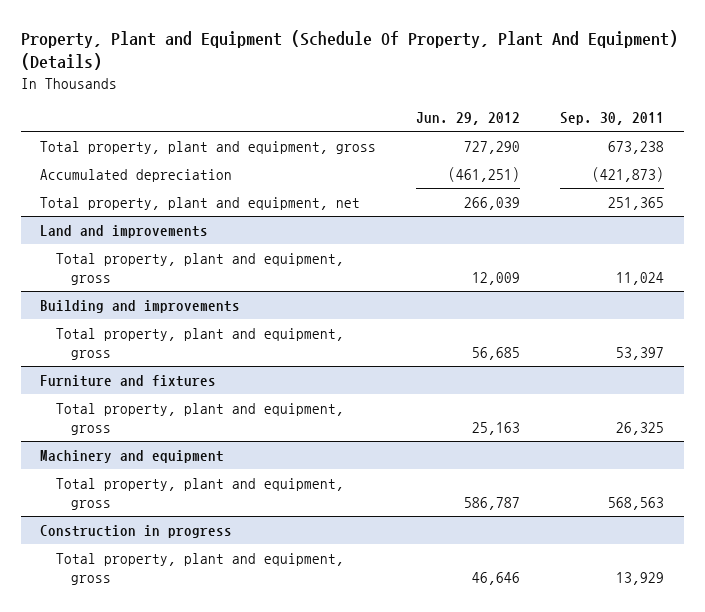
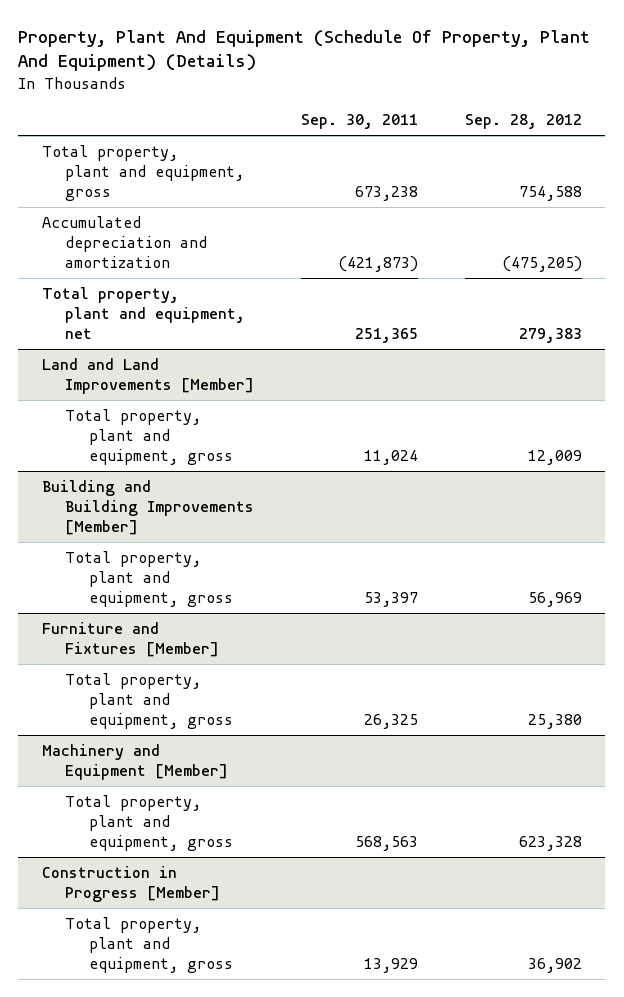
[20,29,678,71] Property, Plant and Equipment (Schedule Of Property, Plant And Equipment) (Details) -> [18,29,591,72] Property, Plant And Equipment (Schedule Of Property, Plant And Equipment) (Details)
[416,111,521,125] Jun. 29, 2012 -> none
none -> [465,114,583,130] Sep. 28, 2012
[40,168,233,182] Accumulated depreciation -> [41,215,208,268] Accumulated depreciation and amortization
[40,224,209,238] Land and improvements -> [41,357,255,394] Land and Land Improvements [Member]
[40,299,241,313] Building and improvements -> [41,479,255,535] Building and Building Improvements [Member]
[40,374,217,387] Furniture and fixtures -> [41,621,220,657] Furniture and Fixtures [Member]
[40,449,225,463] Machinery and equipment -> [41,743,229,780] Machinery and Equipment [Member]
[40,524,233,538] Construction in progress -> [41,865,221,902] Construction in Progress [Member]

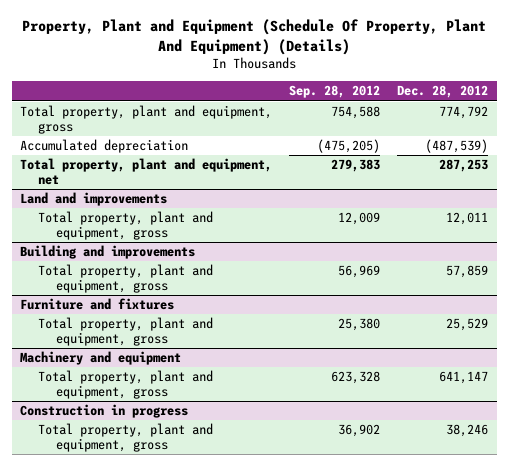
[18,29,591,72] Property, Plant And Equipment (Schedule Of Property, Plant And Equipment) (Details) -> [22,19,487,56] Property, Plant and Equipment (Schedule Of Property, Plant And Equipment) (Details)
[301,114,419,130] Sep. 30, 2011 -> none
none -> [397,85,489,99] Dec. 28, 2012
[41,215,208,268] Accumulated depreciation and amortization -> [20,139,189,154] Accumulated depreciation
[41,357,255,394] Land and Land Improvements [Member] -> [20,192,168,207] Land and improvements
[41,479,255,535] Building and Building Improvements [Member] -> [20,245,196,260] Building and improvements
[41,621,220,657] Furniture and Fixtures [Member] -> [20,298,175,311] Furniture and fixtures
[41,743,229,780] Machinery and Equipment [Member] -> [20,351,182,366] Machinery and equipment
[41,865,221,902] Construction in Progress [Member] -> [20,404,189,419] Construction in progress

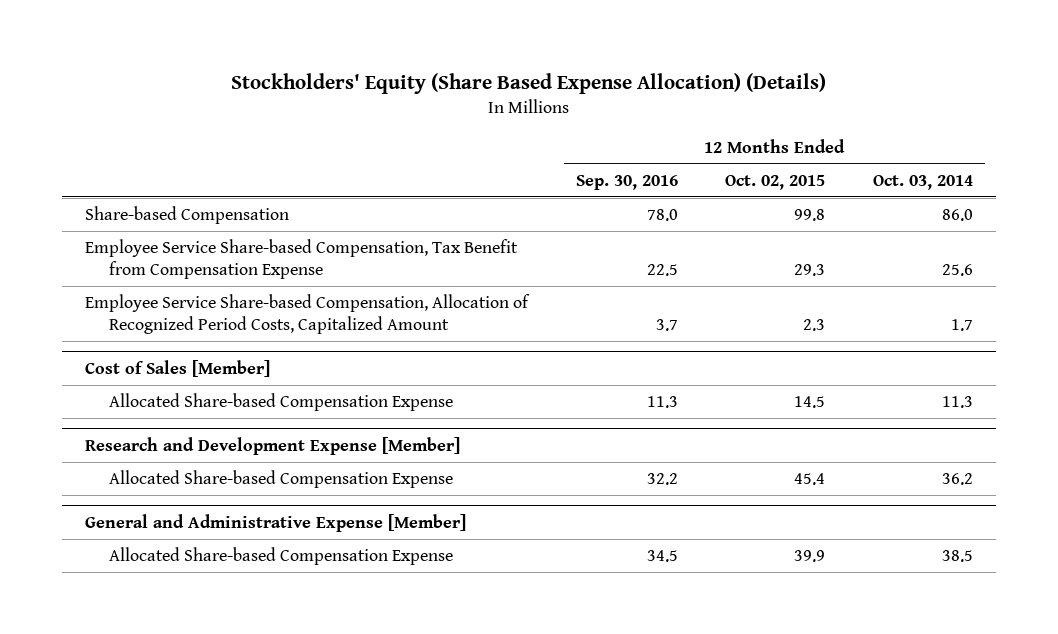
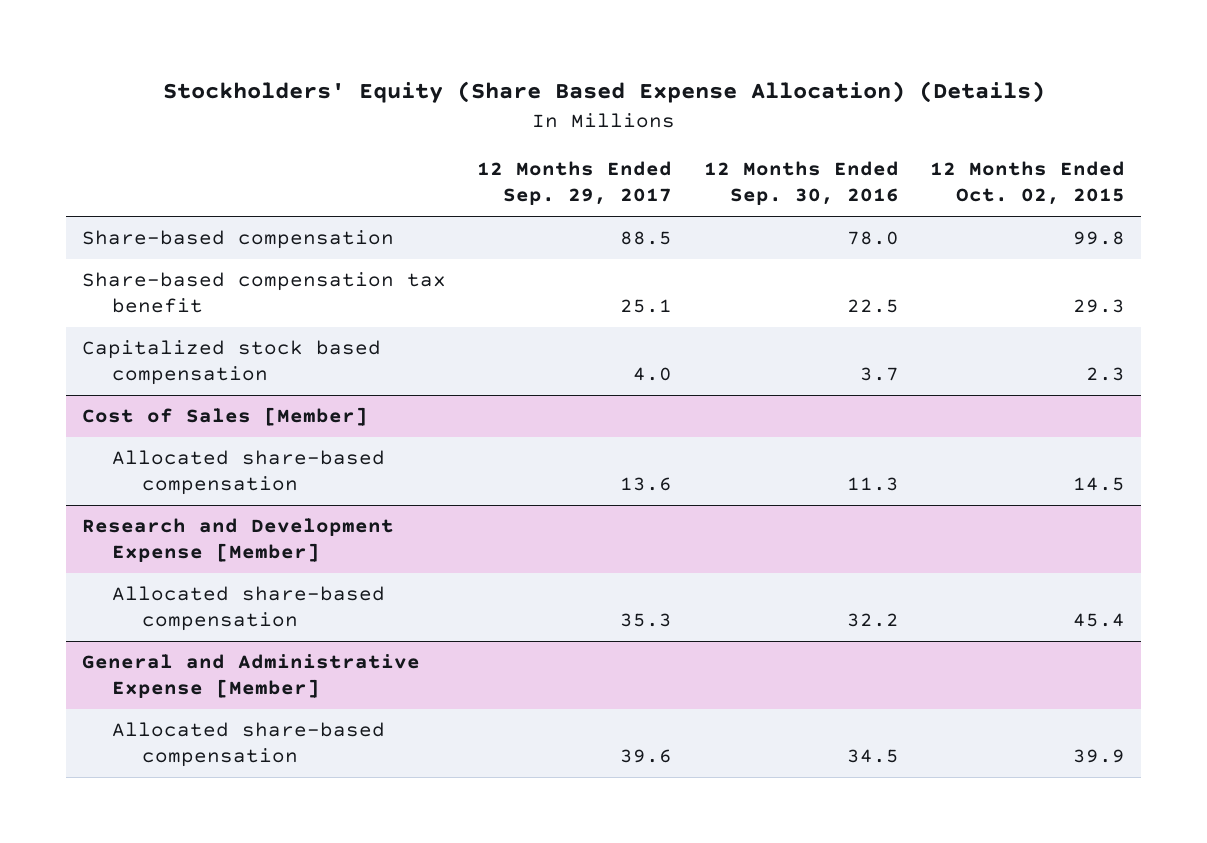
[872,174,973,190] Oct. 03, 2014 -> none
none -> [477,160,673,206] 12 Months Ended Sep. 29, 2017
[85,205,290,224] Share-based Compensation -> [81,230,394,250] Share-based compensation
[85,238,519,279] Employee Service Share-based Compensation, Tax Benefit from Compensation Expense -> [81,272,446,314] Share-based compensation tax benefit
[85,293,531,334] Employee Service Share-based Compensation, Allocation of Recognized Period Costs, Capitalized Amount -> [81,340,381,386] Capitalized stock based compensation
[108,392,453,411] Allocated Share-based Compensation Expense -> [111,450,385,496] Allocated share-based compensation
[108,469,453,488] Allocated Share-based Compensation Expense -> [111,586,385,632] Allocated share-based compensation
[108,546,453,565] Allocated Share-based Compensation Expense -> [111,722,385,768] Allocated share-based compensation

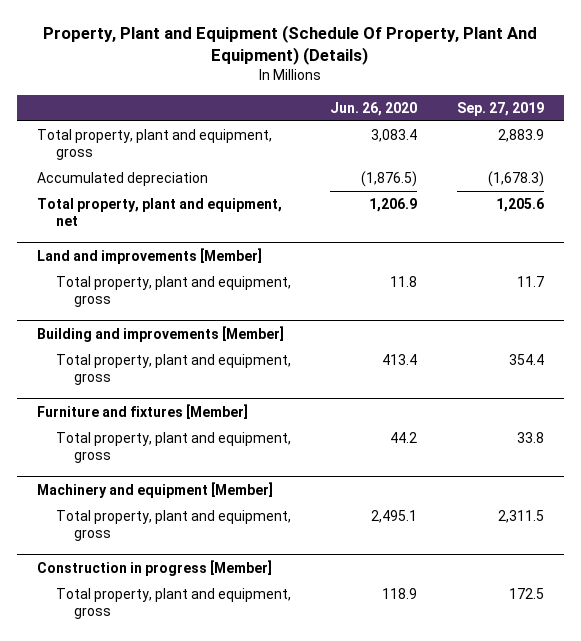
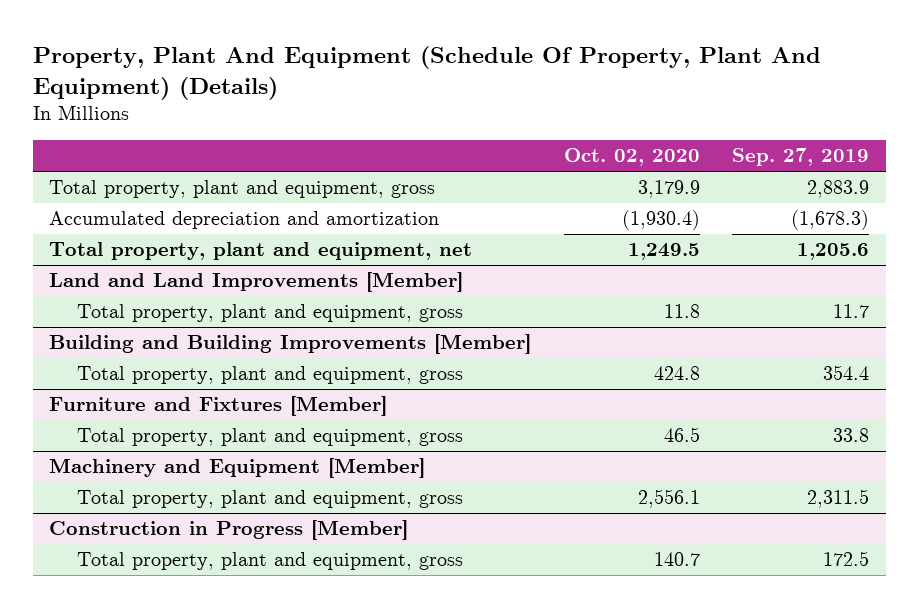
[43,24,538,66] Property, Plant and Equipment (Schedule Of Property, Plant And Equipment) (Details) -> [32,46,821,100] Property, Plant And Equipment (Schedule Of Property, Plant And Equipment) (Details)
[330,101,418,116] Jun. 26, 2020 -> none
none -> [563,148,700,167] Oct. 02, 2020
[36,172,208,187] Accumulated depreciation -> [49,211,440,230] Accumulated depreciation and amortization
[36,247,262,264] Land and improvements [Member] -> [49,272,464,293] Land and Land Improvements [Member]
[36,325,284,342] Building and improvements [Member] -> [49,334,532,355] Building and Building Improvements [Member]
[36,403,248,419] Furniture and fixtures [Member] -> [49,396,388,417] Furniture and Fixtures [Member]
[36,481,273,498] Machinery and equipment [Member] -> [49,458,426,479] Machinery and Equipment [Member]
[36,559,272,576] Construction in progress [Member] -> [49,520,409,541] Construction in Progress [Member]

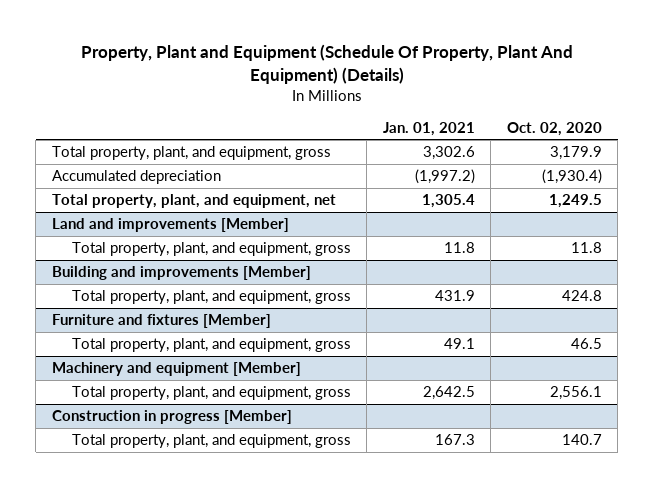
[32,46,821,100] Property, Plant And Equipment (Schedule Of Property, Plant And Equipment) (Details) -> [80,44,573,85] Property, Plant and Equipment (Schedule Of Property, Plant And Equipment) (Details)
[732,148,870,167] Sep. 27, 2019 -> none
none -> [382,121,475,136] Jan. 01, 2021
[49,180,436,199] Total property, plant and equipment, gross -> [51,146,331,161] Total property, plant, and equipment, gross
[49,211,440,230] Accumulated depreciation and amortization -> [51,170,221,185] Accumulated depreciation
[49,242,473,261] Total property, plant and equipment, net -> [51,194,336,209] Total property, plant, and equipment, net
[49,272,464,293] Land and Land Improvements [Member] -> [51,218,289,233] Land and improvements [Member]
[76,304,463,323] Total property, plant and equipment, gross -> [71,242,351,257] Total property, plant, and equipment, gross
[49,334,532,355] Building and Building Improvements [Member] -> [51,266,311,281] Building and improvements [Member]
[76,366,463,385] Total property, plant and equipment, gross -> [71,290,351,305] Total property, plant, and equipment, gross
[49,396,388,417] Furniture and Fixtures [Member] -> [51,314,271,329] Furniture and fixtures [Member]
[76,428,463,447] Total property, plant and equipment, gross -> [71,338,351,353] Total property, plant, and equipment, gross
[49,458,426,479] Machinery and Equipment [Member] -> [51,362,301,377] Machinery and equipment [Member]
[76,490,463,509] Total property, plant and equipment, gross -> [71,386,351,401] Total property, plant, and equipment, gross
[49,520,409,541] Construction in Progress [Member] -> [51,410,292,425] Construction in progress [Member]
[76,552,463,571] Total property, plant and equipment, gross -> [71,434,351,449] Total property, plant, and equipment, gross

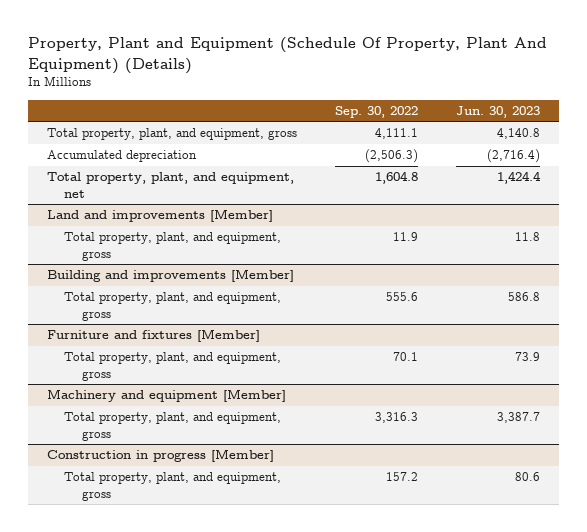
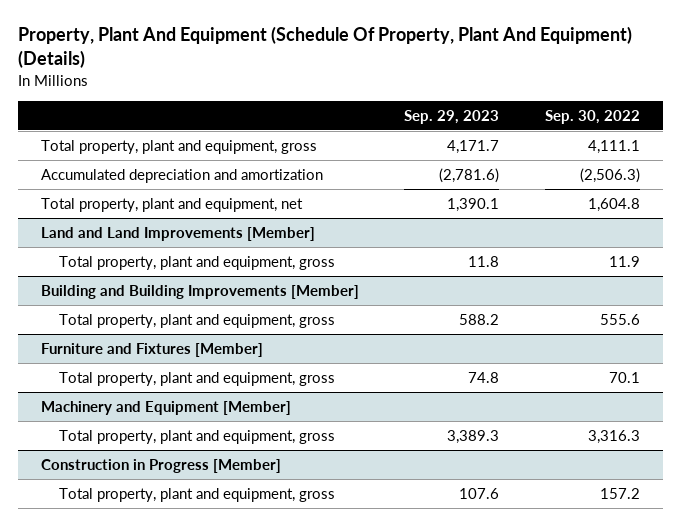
[27,37,547,74] Property, Plant and Equipment (Schedule Of Property, Plant And Equipment) (Details) -> [17,26,632,69] Property, Plant And Equipment (Schedule Of Property, Plant And Equipment) (Details)
[456,105,541,118] Jun. 30, 2023 -> none
none -> [404,109,500,124] Sep. 29, 2023
[46,128,297,141] Total property, plant, and equipment, gross -> [40,139,317,154] Total property, plant and equipment, gross
[46,150,197,163] Accumulated depreciation -> [40,168,323,183] Accumulated depreciation and amortization
[46,172,294,199] Total property, plant, and equipment, net -> [40,197,303,212] Total property, plant and equipment, net
[46,209,273,223] Land and improvements [Member] -> [40,226,315,241] Land and Land Improvements [Member]
[64,232,282,262] Total property, plant, and equipment, gross -> [59,255,336,270] Total property, plant and equipment, gross
[46,269,294,283] Building and improvements [Member] -> [40,284,359,299] Building and Building Improvements [Member]
[64,292,282,322] Total property, plant, and equipment, gross -> [59,313,336,328] Total property, plant and equipment, gross
[46,329,260,343] Furniture and fixtures [Member] -> [40,342,263,357] Furniture and Fixtures [Member]
[64,352,282,382] Total property, plant, and equipment, gross -> [59,371,336,386] Total property, plant and equipment, gross
[46,389,286,403] Machinery and equipment [Member] -> [40,400,291,415] Machinery and Equipment [Member]
[64,412,282,442] Total property, plant, and equipment, gross -> [59,429,336,444] Total property, plant and equipment, gross
[46,449,274,463] Construction in progress [Member] -> [40,458,281,473] Construction in Progress [Member]
[64,472,282,502] Total property, plant, and equipment, gross -> [59,487,336,502] Total property, plant and equipment, gross

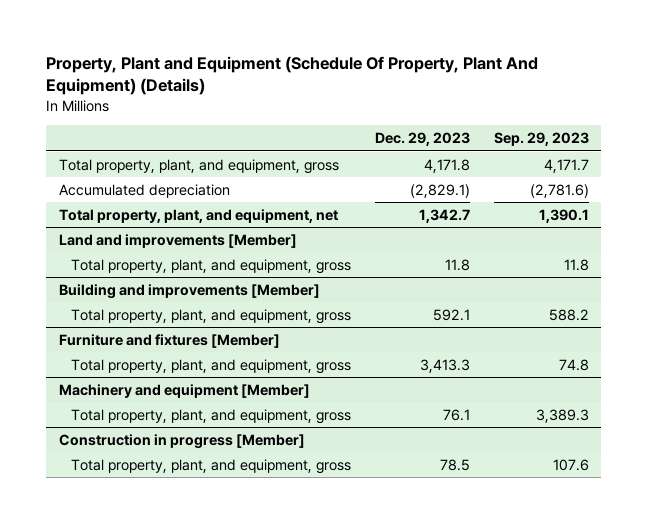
[17,26,632,69] Property, Plant And Equipment (Schedule Of Property, Plant And Equipment) (Details) -> [46,55,539,96] Property, Plant and Equipment (Schedule Of Property, Plant And Equipment) (Details)
[544,109,640,124] Sep. 30, 2022 -> none
none -> [374,132,470,147] Dec. 29, 2023
[40,139,317,154] Total property, plant and equipment, gross -> [58,158,339,174] Total property, plant, and equipment, gross
[40,168,323,183] Accumulated depreciation and amortization -> [58,183,230,198] Accumulated depreciation
[40,197,303,212] Total property, plant and equipment, net -> [58,208,338,223] Total property, plant, and equipment, net
[40,226,315,241] Land and Land Improvements [Member] -> [58,233,297,248] Land and improvements [Member]
[59,255,336,270] Total property, plant and equipment, gross -> [70,258,351,274] Total property, plant, and equipment, gross
[40,284,359,299] Building and Building Improvements [Member] -> [58,283,320,299] Building and improvements [Member]
[59,313,336,328] Total property, plant and equipment, gross -> [70,308,351,324] Total property, plant, and equipment, gross
[40,342,263,357] Furniture and Fixtures [Member] -> [58,333,280,348] Furniture and fixtures [Member]
[59,371,336,386] Total property, plant and equipment, gross -> [70,358,351,374] Total property, plant, and equipment, gross
[40,400,291,415] Machinery and Equipment [Member] -> [58,383,310,398] Machinery and equipment [Member]
[59,429,336,444] Total property, plant and equipment, gross -> [70,408,351,424] Total property, plant, and equipment, gross
[40,458,281,473] Construction in Progress [Member] -> [58,433,305,449] Construction in progress [Member]
[59,487,336,502] Total property, plant and equipment, gross -> [70,458,351,474] Total property, plant, and equipment, gross

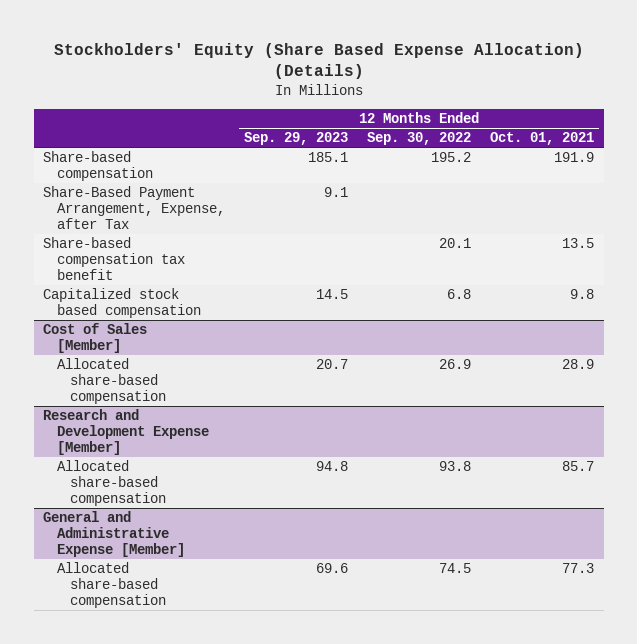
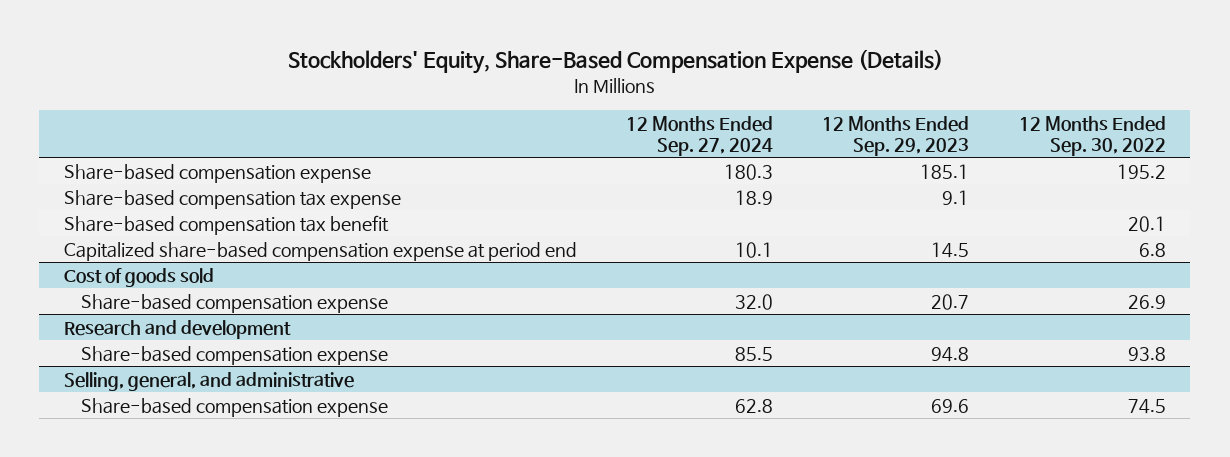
[53,42,584,80] Stockholders' Equity (Share Based Expense Allocation) (Details) -> [287,49,943,75] Stockholders' Equity, Share-Based Compensation Expense (Details)
[490,132,595,146] Oct. 01, 2021 -> none
none -> [626,115,774,156] 12 Months Ended Sep. 27, 2024
[43,151,153,182] Share-based compensation -> [63,163,371,183] Share-based compensation expense
[43,186,225,230] Share-Based Payment Arrangement, Expense, after Tax -> [63,189,401,209] Share-based compensation tax expense
[43,288,201,319] Capitalized stock based compensation -> [63,241,577,261] Capitalized share-based compensation expense at period end
[43,323,148,354] Cost of Sales [Member] -> [63,267,214,287] Cost of goods sold
[56,358,167,405] Allocated share-based compensation -> [80,293,388,313] Share-based compensation expense
[43,409,209,456] Research and Development Expense [Member] -> [63,319,291,339] Research and development
[56,460,167,507] Allocated share-based compensation -> [80,345,388,365] Share-based compensation expense
[43,511,185,558] General and Administrative Expense [Member] -> [63,371,354,391] Selling, general, and administrative
[56,562,167,609] Allocated share-based compensation -> [80,397,388,417] Share-based compensation expense

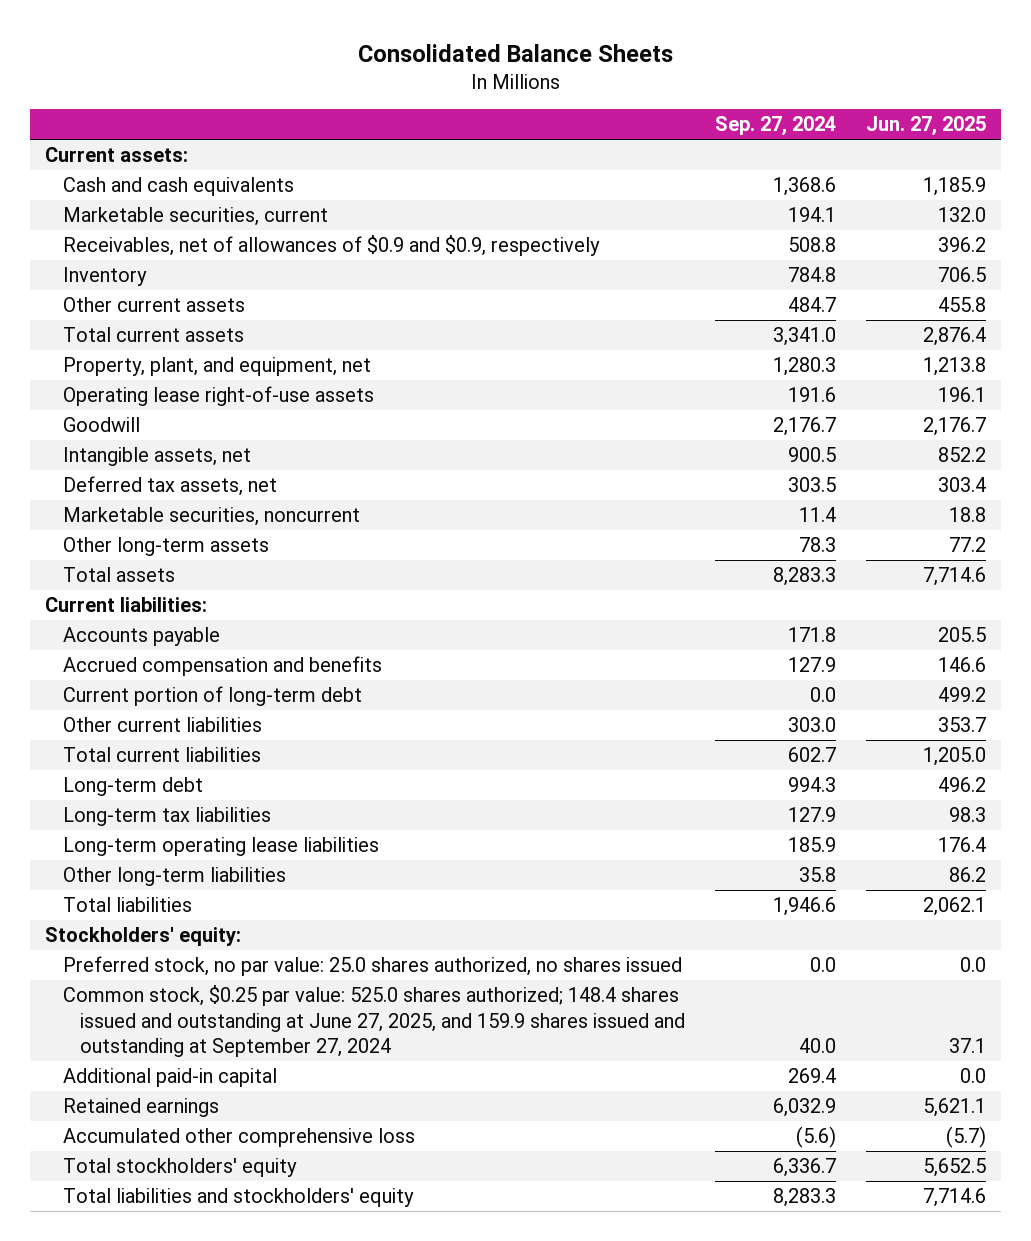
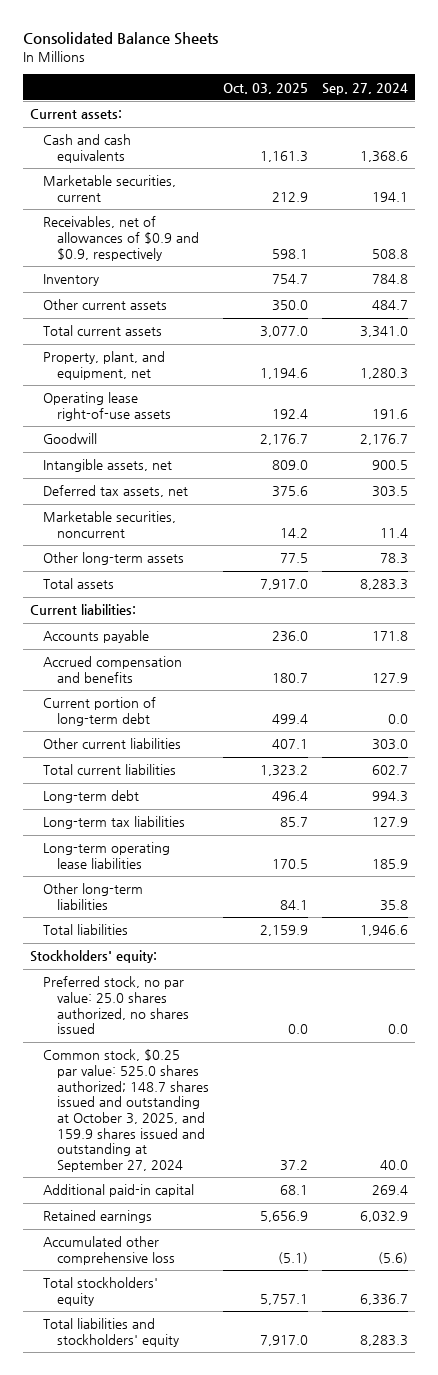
[866,116,987,137] Jun. 27, 2025 -> none
none -> [222,82,308,94] Oct. 03, 2025
[62,985,686,1057] Common stock, $0.25 par value: 525.0 shares authorized; 148.4 shares issued and outstanding at June 27, 2025, and 159.9 shares issued and outstanding at September 27, 2024 -> [43,1049,209,1173] Common stock, $0.25 par value: 525.0 shares authorized; 148.7 shares issued and outstanding at October 3, 2025, and 159.9 shares issued and outstanding at September 27, 2024

